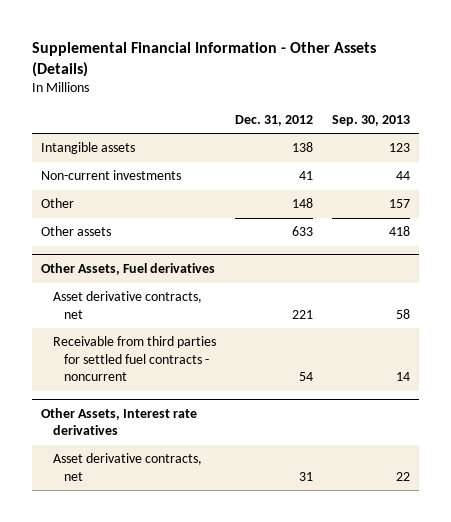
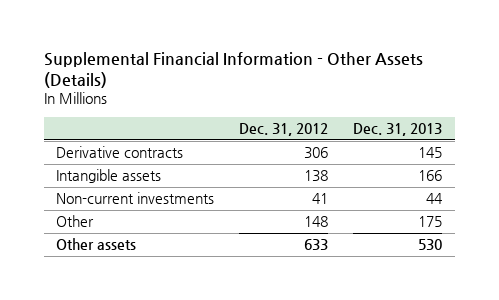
[331,114,410,126] Sep. 30, 2013 -> none
none -> [353,122,443,136] Dec. 31, 2013
none -> [56,146,184,159] Derivative contracts
[41,263,216,276] Other Assets, Fuel derivatives -> none
[52,291,202,319] Asset derivative contracts, net -> none
[52,336,216,382] Receivable from third parties for settled fuel contracts - noncurrent -> none
[41,408,198,436] Other Assets, Interest rate derivatives -> none
[52,453,202,481] Asset derivative contracts, net -> none

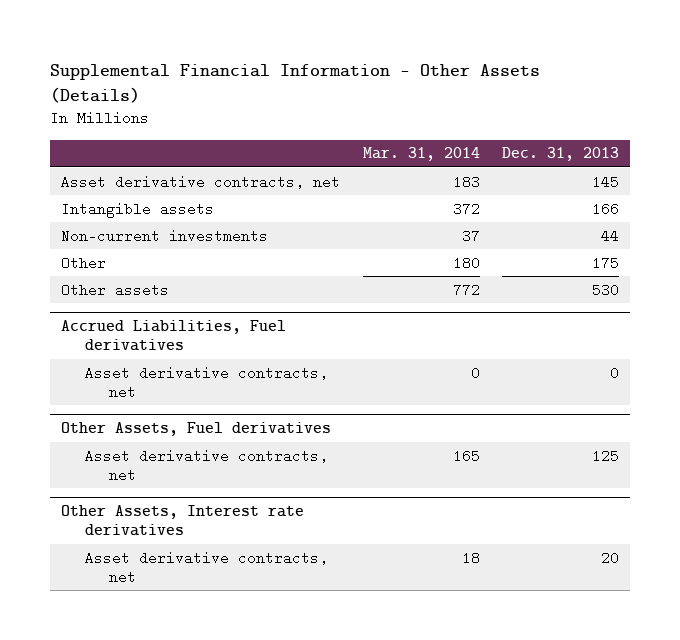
[239,122,329,136] Dec. 31, 2012 -> none
none -> [362,147,480,162] Mar. 31, 2014
[56,146,184,159] Derivative contracts -> [61,174,341,189] Asset derivative contracts, net
none -> [61,320,287,352] Accrued Liabilities, Fuel derivatives
none -> [85,365,329,399] Asset derivative contracts, net
none -> [61,422,332,437] Other Assets, Fuel derivatives
none -> [85,448,329,482] Asset derivative contracts, net
none -> [61,505,305,537] Other Assets, Interest rate derivatives
none -> [85,550,329,584] Asset derivative contracts, net

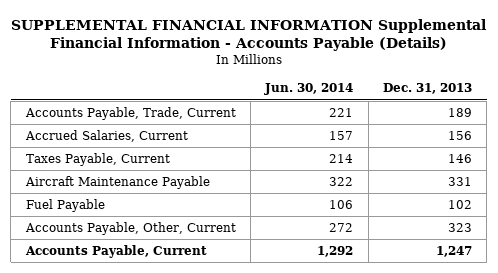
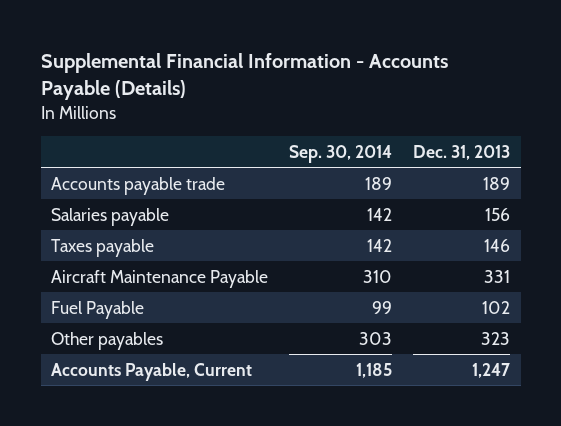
[10,18,486,52] SUPPLEMENTAL FINANCIAL INFORMATION Supplemental Financial Information - Accounts Payable (Details) -> [40,52,448,101] Supplemental Financial Information - Accounts Payable (Details)
[264,83,354,96] Jun. 30, 2014 -> none
none -> [289,144,393,163] Sep. 30, 2014
[24,106,236,120] Accounts Payable, Trade, Current -> [51,176,226,195] Accounts payable trade
[24,129,188,142] Accrued Salaries, Current -> [51,207,170,226] Salaries payable
[25,152,170,166] Taxes Payable, Current -> [51,238,155,257] Taxes payable
[24,221,236,235] Accounts Payable, Other, Current -> [51,331,164,350] Other payables

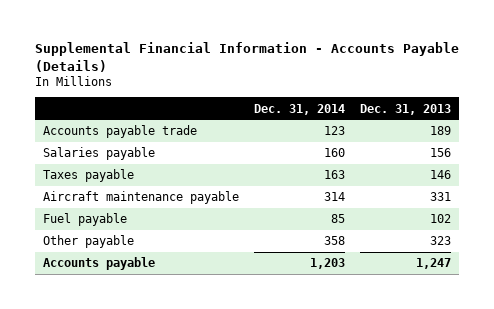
[289,144,393,163] Sep. 30, 2014 -> none
none -> [253,103,345,115] Dec. 31, 2014
[51,269,269,288] Aircraft Maintenance Payable -> [42,191,239,205] Aircraft maintenance payable
[51,300,145,319] Fuel Payable -> [42,213,127,227] Fuel payable
[51,331,164,350] Other payables -> [42,235,134,249] Other payable
[51,362,253,381] Accounts Payable, Current -> [42,257,155,271] Accounts payable

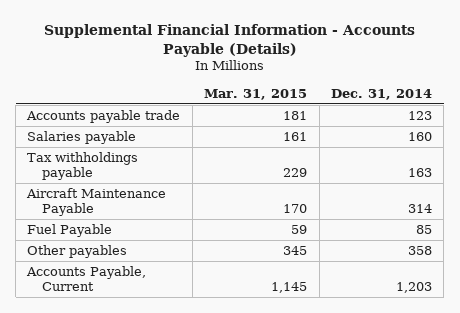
[360,103,452,115] Dec. 31, 2013 -> none
none -> [204,88,308,100] Mar. 31, 2015
[42,169,134,183] Taxes payable -> [27,152,139,180] Tax withholdings payable
[42,191,239,205] Aircraft maintenance payable -> [26,188,167,216] Aircraft Maintenance Payable
[42,213,127,227] Fuel payable -> [27,224,113,238] Fuel Payable
[42,235,134,249] Other payable -> [27,245,128,259] Other payables
[42,257,155,271] Accounts payable -> [26,266,147,291] Accounts Payable, Current

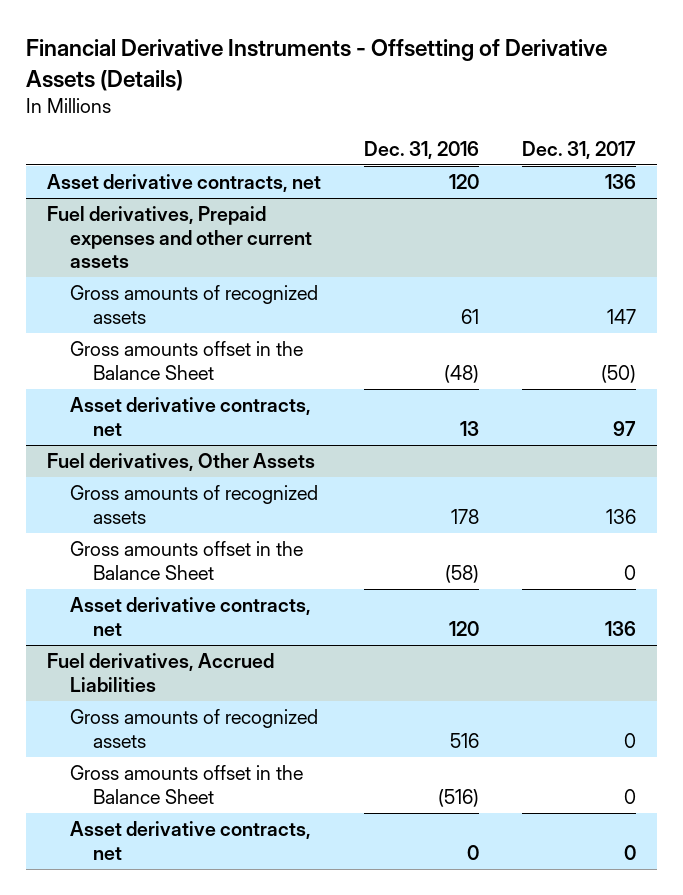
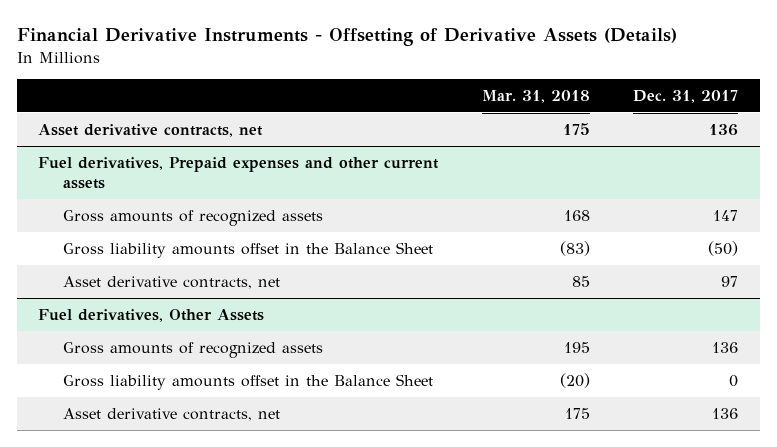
[364,140,480,159] Dec. 31, 2016 -> none
none -> [481,89,590,103] Mar. 31, 2018
[70,341,304,380] Gross amounts offset in the Balance Sheet -> [62,241,433,258] Gross liability amounts offset in the Balance Sheet
[70,541,304,580] Gross amounts offset in the Balance Sheet -> [62,373,433,390] Gross liability amounts offset in the Balance Sheet
[47,653,275,692] Fuel derivatives, Accrued Liabilities -> none
[70,709,319,748] Gross amounts of recognized assets -> none
[70,765,304,804] Gross amounts offset in the Balance Sheet -> none
[70,821,312,860] Asset derivative contracts, net -> none

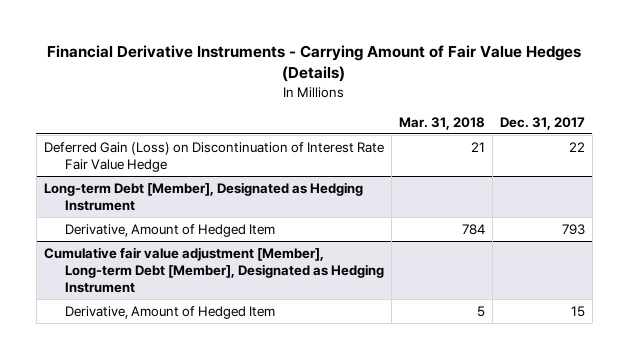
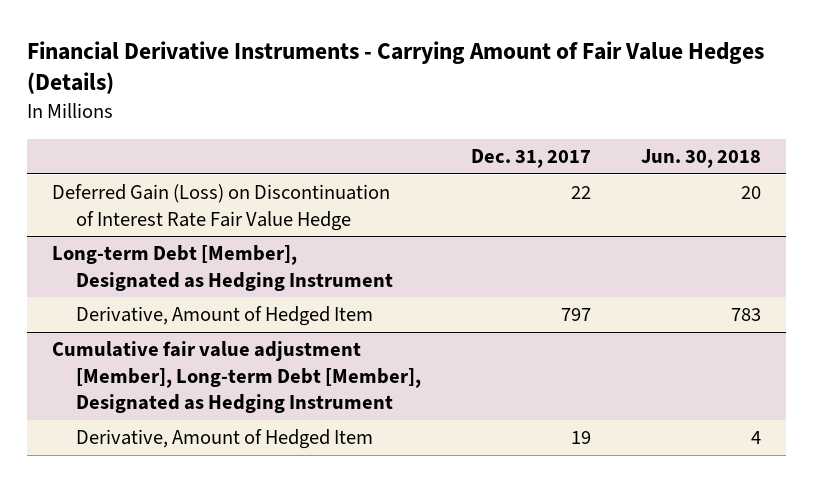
[398,116,485,130] Mar. 31, 2018 -> none
none -> [641,149,762,169] Jun. 30, 2018
[561,223,585,235] 793 -> [561,308,592,322] 797
[570,305,585,317] 15 -> [571,431,592,445] 19

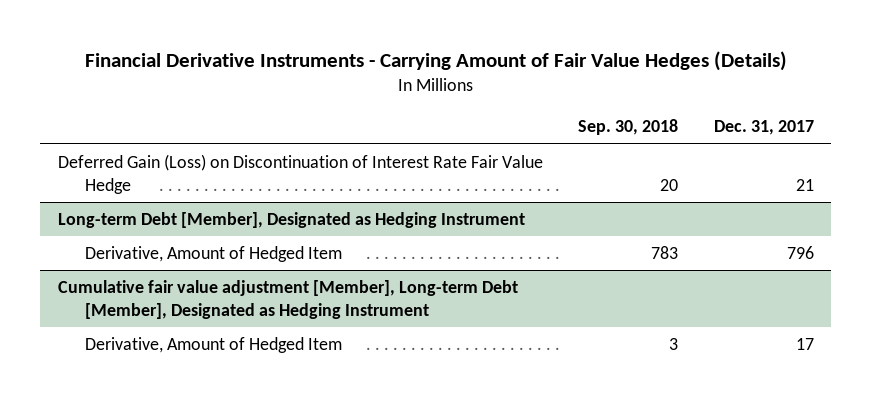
[641,149,762,169] Jun. 30, 2018 -> none
none -> [578,119,679,136] Sep. 30, 2018
[571,186,592,200] 22 -> [795,178,814,191] 21
[561,308,592,322] 797 -> [786,245,814,259] 796
[571,431,592,445] 19 -> [795,337,814,350] 17

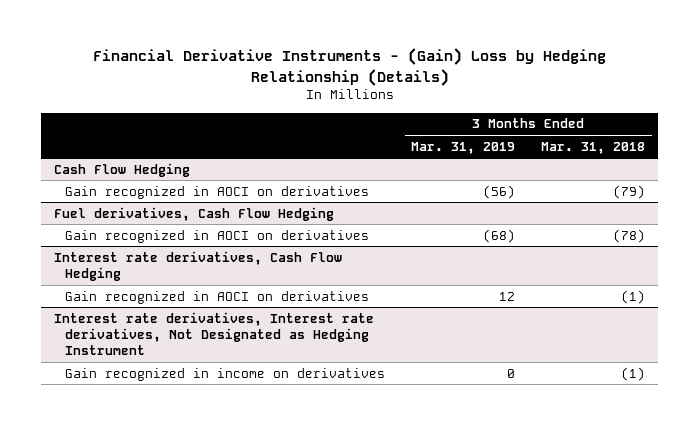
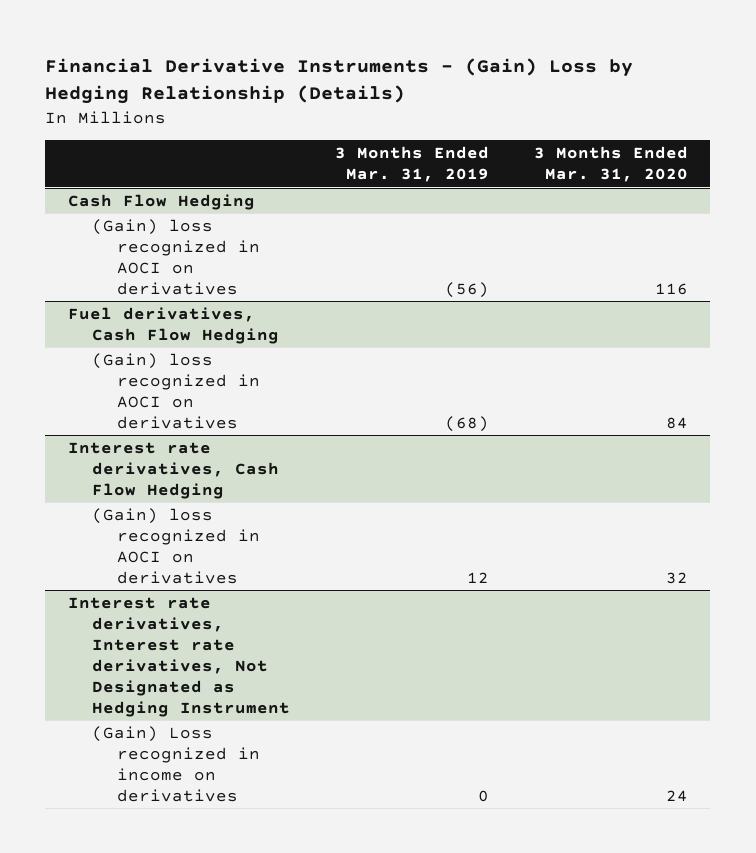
[541,141,646,154] Mar. 31, 2018 -> none
none -> [534,146,689,183] 3 Months Ended Mar. 31, 2020
[64,185,369,199] Gain recognized in AOCI on derivatives -> [92,218,261,295] (Gain) loss recognized in AOCI on derivatives
[64,229,369,243] Gain recognized in AOCI on derivatives -> [92,352,261,429] (Gain) loss recognized in AOCI on derivatives
[64,290,369,304] Gain recognized in AOCI on derivatives -> [92,507,261,584] (Gain) loss recognized in AOCI on derivatives
[64,367,385,381] Gain recognized in income on derivatives -> [92,725,261,802] (Gain) Loss recognized in income on derivatives

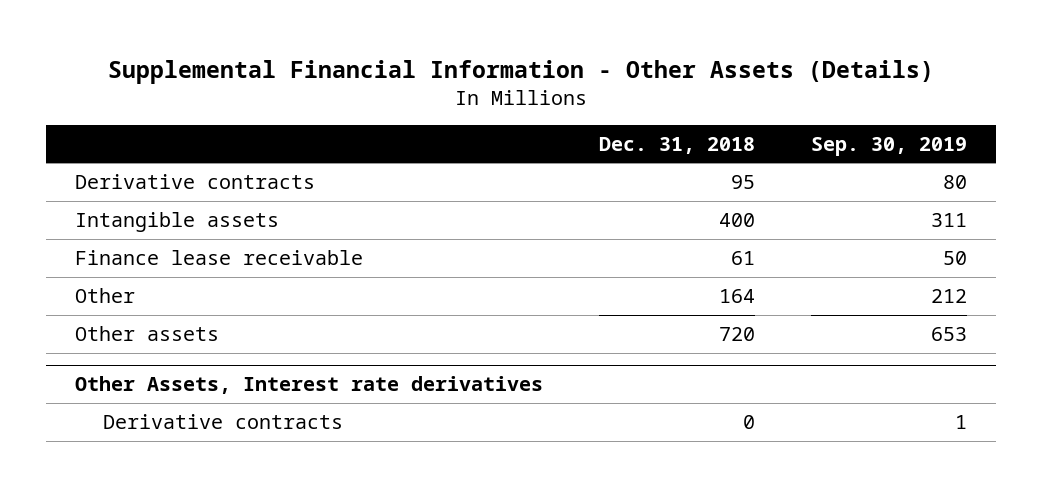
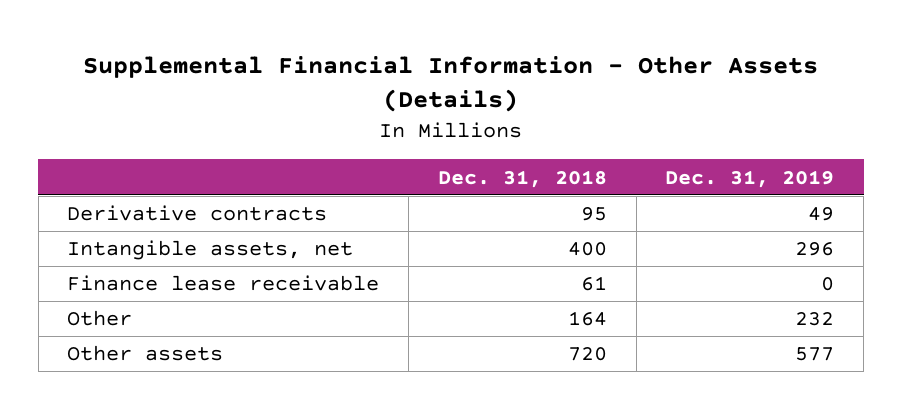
[811,136,968,156] Sep. 30, 2019 -> none
none -> [665,169,835,188] Dec. 31, 2019
[74,212,279,233] Intangible assets -> [67,240,354,261] Intangible assets, net
[74,376,543,395] Other Assets, Interest rate derivatives -> none
[103,414,344,430] Derivative contracts -> none

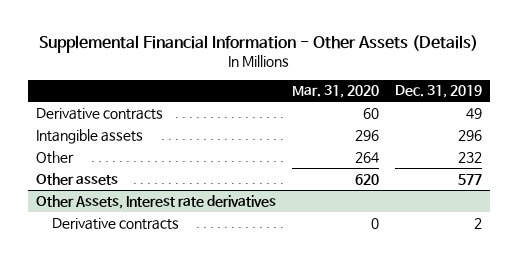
[437,169,607,188] Dec. 31, 2018 -> none
none -> [291,85,379,99] Mar. 31, 2020
[67,275,380,292] Finance lease receivable -> none
[67,240,354,261] Intangible assets, net -> [35,128,143,144] Intangible assets
none -> [35,194,276,209] Other Assets, Interest rate derivatives
none -> [52,217,180,230] Derivative contracts

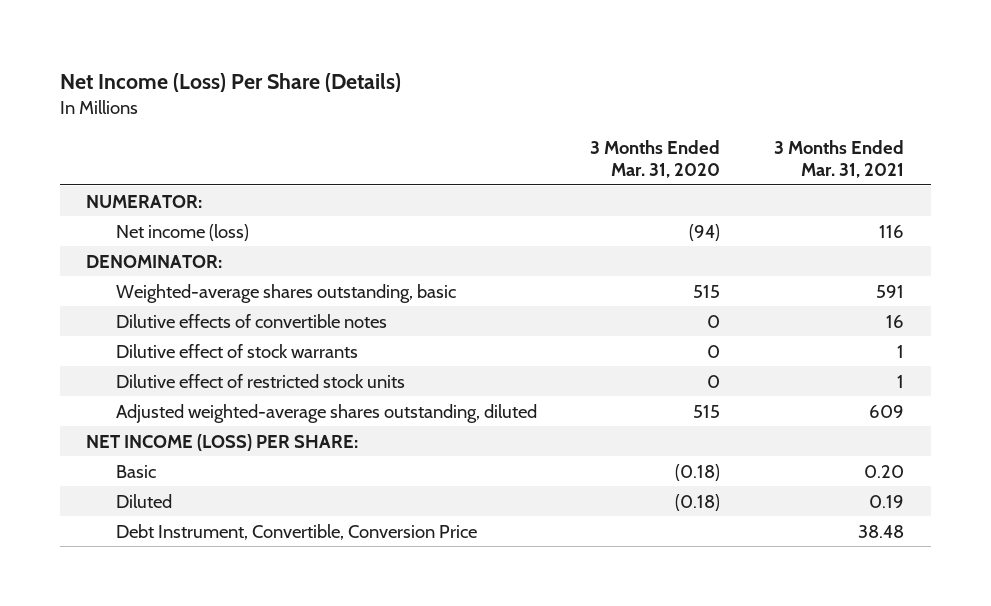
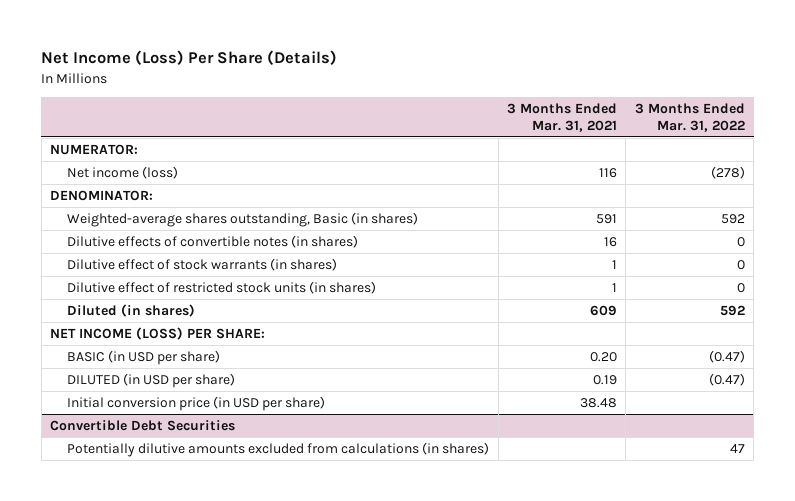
[590,140,721,179] 3 Months Ended Mar. 31, 2020 -> none
none -> [634,103,745,132] 3 Months Ended Mar. 31, 2022
[115,283,456,303] Weighted-average shares outstanding, basic -> [67,212,419,228] Weighted-average shares outstanding, Basic (in shares)
[115,313,387,328] Dilutive effects of convertible notes -> [67,235,359,249] Dilutive effects of convertible notes (in shares)
[115,343,358,358] Dilutive effect of stock warrants -> [67,258,338,272] Dilutive effect of stock warrants (in shares)
[115,373,405,388] Dilutive effect of restricted stock units -> [67,281,377,295] Dilutive effect of restricted stock units (in shares)
[115,403,537,423] Adjusted weighted-average shares outstanding, diluted -> [67,304,196,318] Diluted (in shares)
[115,464,156,478] Basic -> [67,350,221,366] BASIC (in USD per share)
[115,493,172,508] Diluted -> [67,373,236,389] DILUTED (in USD per share)
[115,523,477,540] Debt Instrument, Convertible, Conversion Price -> [67,396,326,412] Initial conversion price (in USD per share)
none -> [50,420,236,432] Convertible Debt Securities
none -> [67,442,490,458] Potentially dilutive amounts excluded from calculations (in shares)

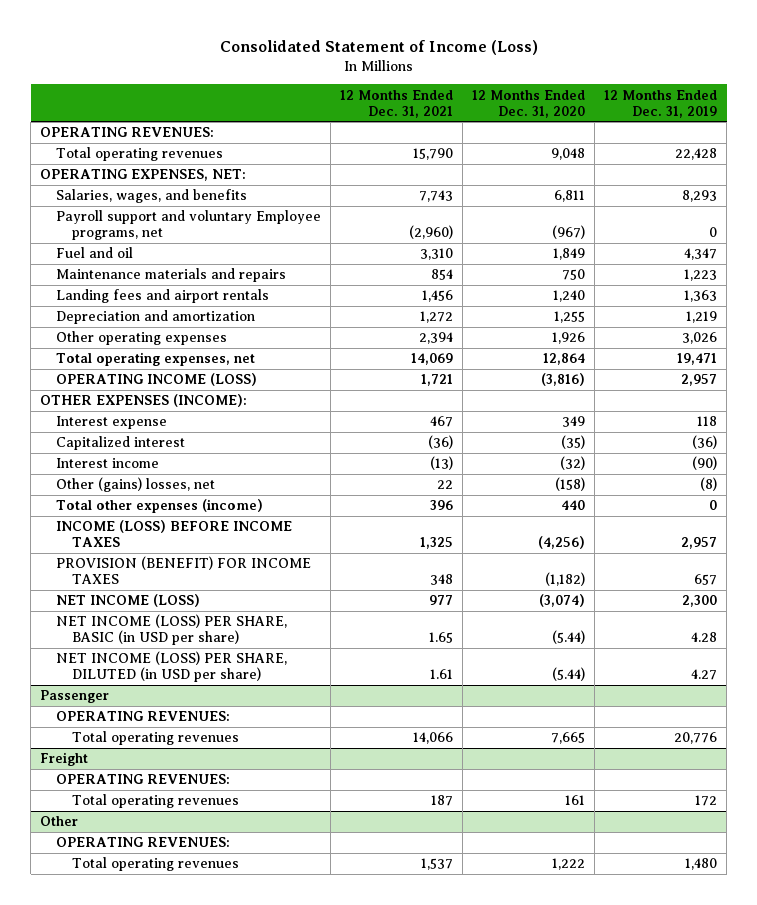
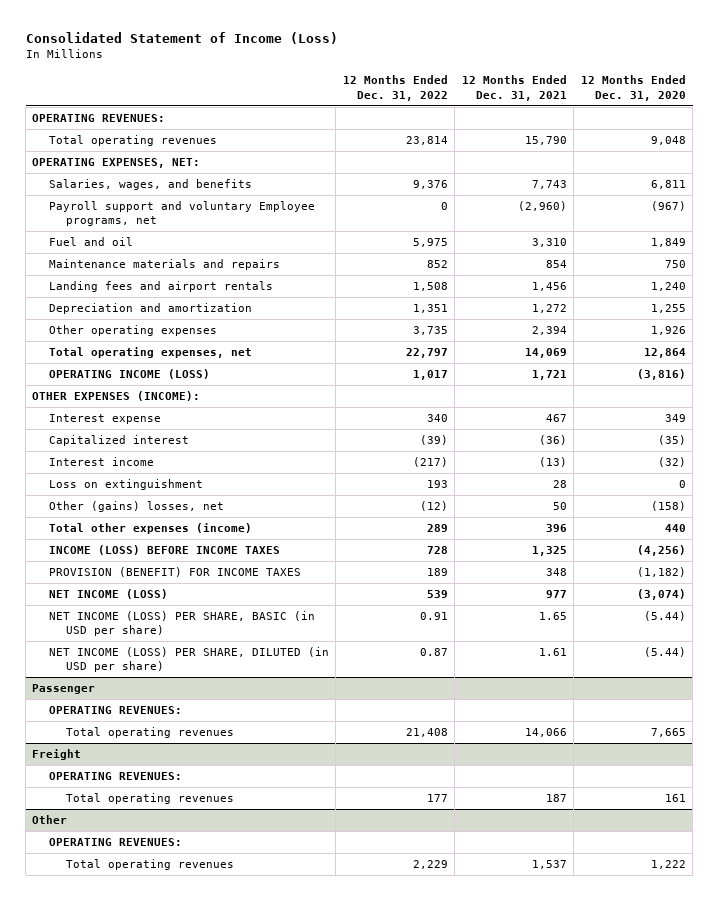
[604,89,718,118] 12 Months Ended Dec. 31, 2019 -> none
none -> [342,75,448,101] 12 Months Ended Dec. 31, 2022
none -> [48,479,203,491] Loss on extinguishment
[437,480,454,490] 22 -> [552,502,567,511] 50

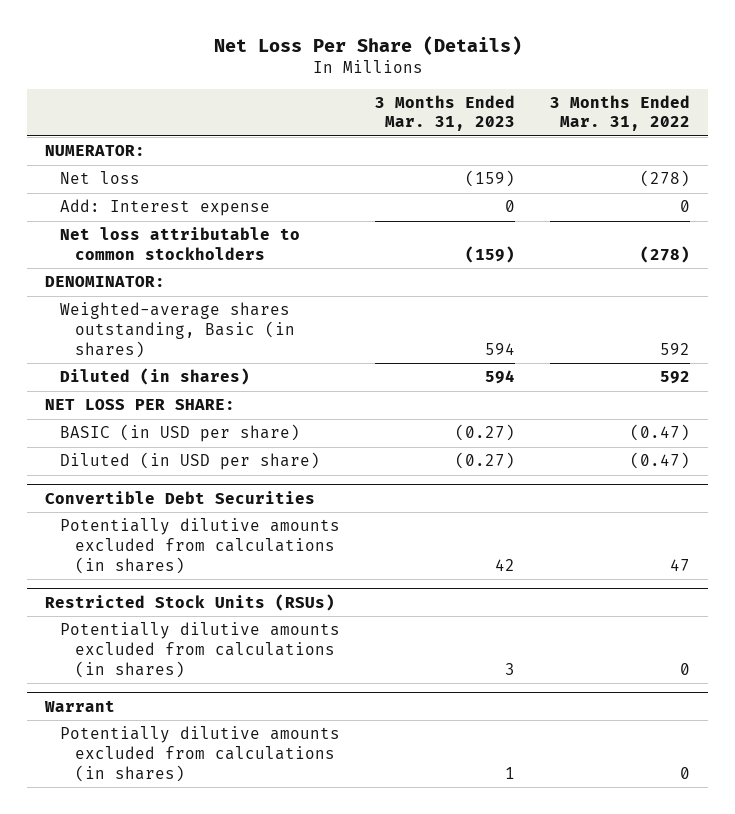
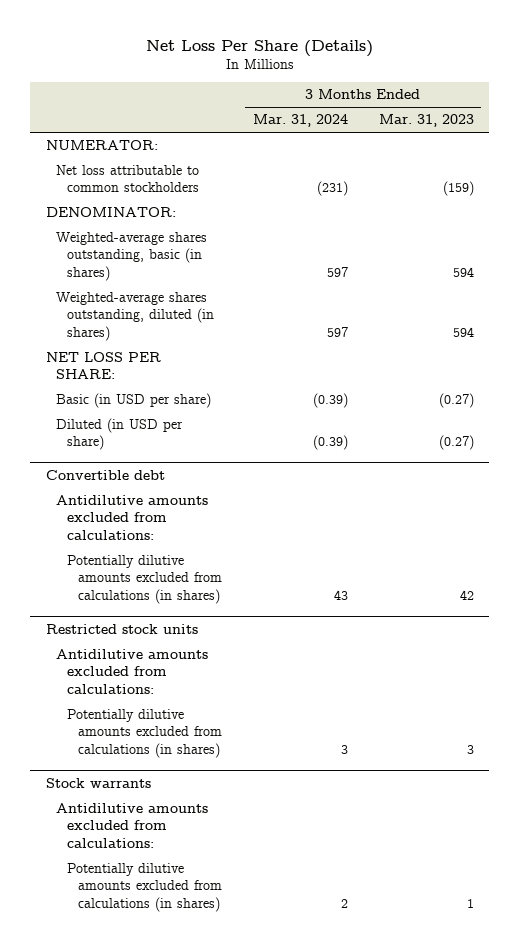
[550,94,691,132] 3 Months Ended Mar. 31, 2022 -> none
none -> [252,114,348,128] Mar. 31, 2024
[59,171,140,185] Net loss -> none
[59,199,270,217] Add: Interest expense -> none
[59,302,295,358] Weighted-average shares outstanding, Basic (in shares) -> [56,232,208,281] Weighted-average shares outstanding, basic (in shares)
[59,368,250,386] Diluted (in shares) -> [56,292,215,341] Weighted-average shares outstanding, diluted (in shares)
[59,424,300,443] BASIC (in USD per share) -> [56,393,212,409] Basic (in USD per share)
[44,491,315,505] Convertible Debt Securities -> [45,469,165,480] Convertible debt
none -> [56,495,209,540] Antidilutive amounts excluded from calculations:
[44,594,335,612] Restricted Stock Units (RSUs) -> [45,623,198,634] Restricted stock units
none -> [56,649,209,694] Antidilutive amounts excluded from calculations:
[43,700,115,713] Warrant -> [45,777,151,788] Stock warrants
none -> [56,803,209,848] Antidilutive amounts excluded from calculations:

